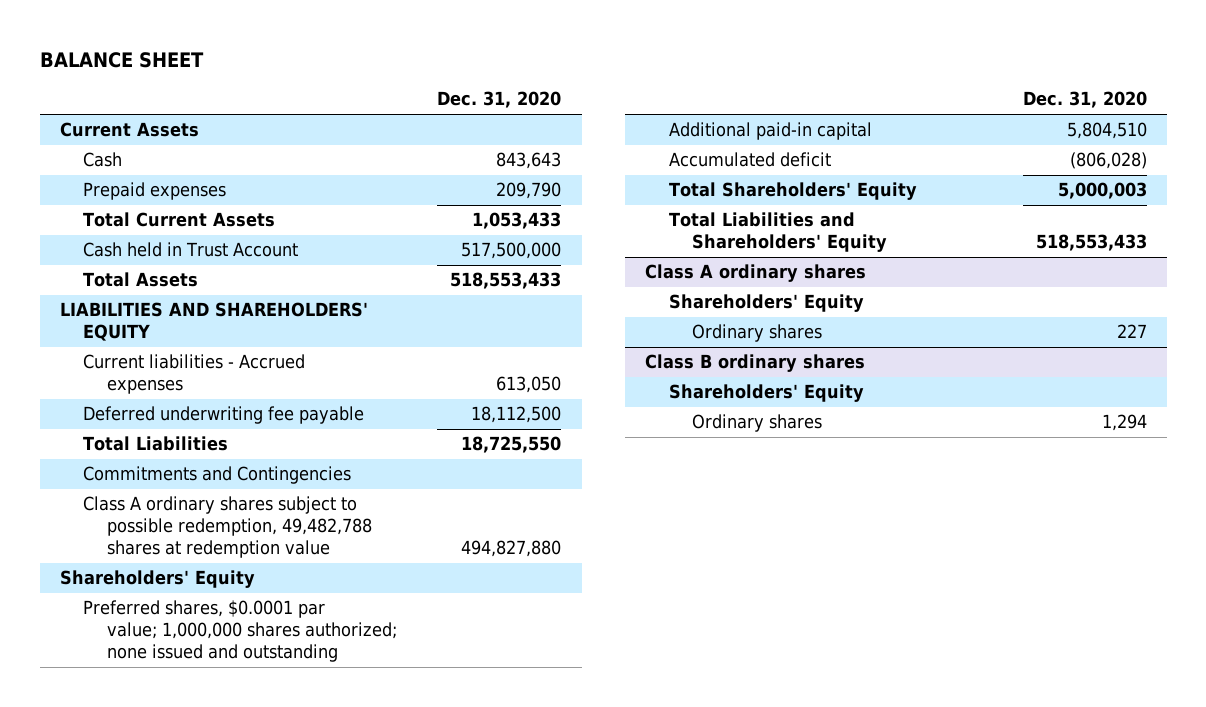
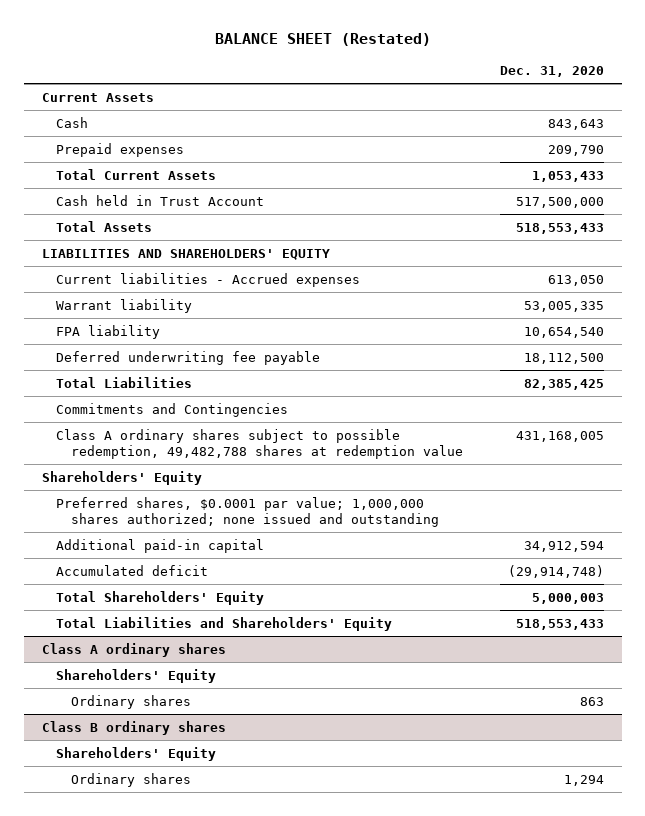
[39,51,204,68] BALANCE SHEET -> [214,32,431,46] BALANCE SHEET (Restated)
none -> [56,298,193,313] Warrant liability
none -> [56,324,161,339] FPA liability
[461,436,562,454] 18,725,550 -> [523,378,604,390] 82,385,425
[461,540,562,558] 494,827,880 -> [515,430,604,442] 431,168,005
[1066,122,1147,140] 5,804,510 -> [523,540,604,552] 34,912,594
[1069,152,1147,170] (806,028) -> [507,564,604,578] (29,914,748)
[1116,324,1147,339] 227 -> [579,696,604,706] 863

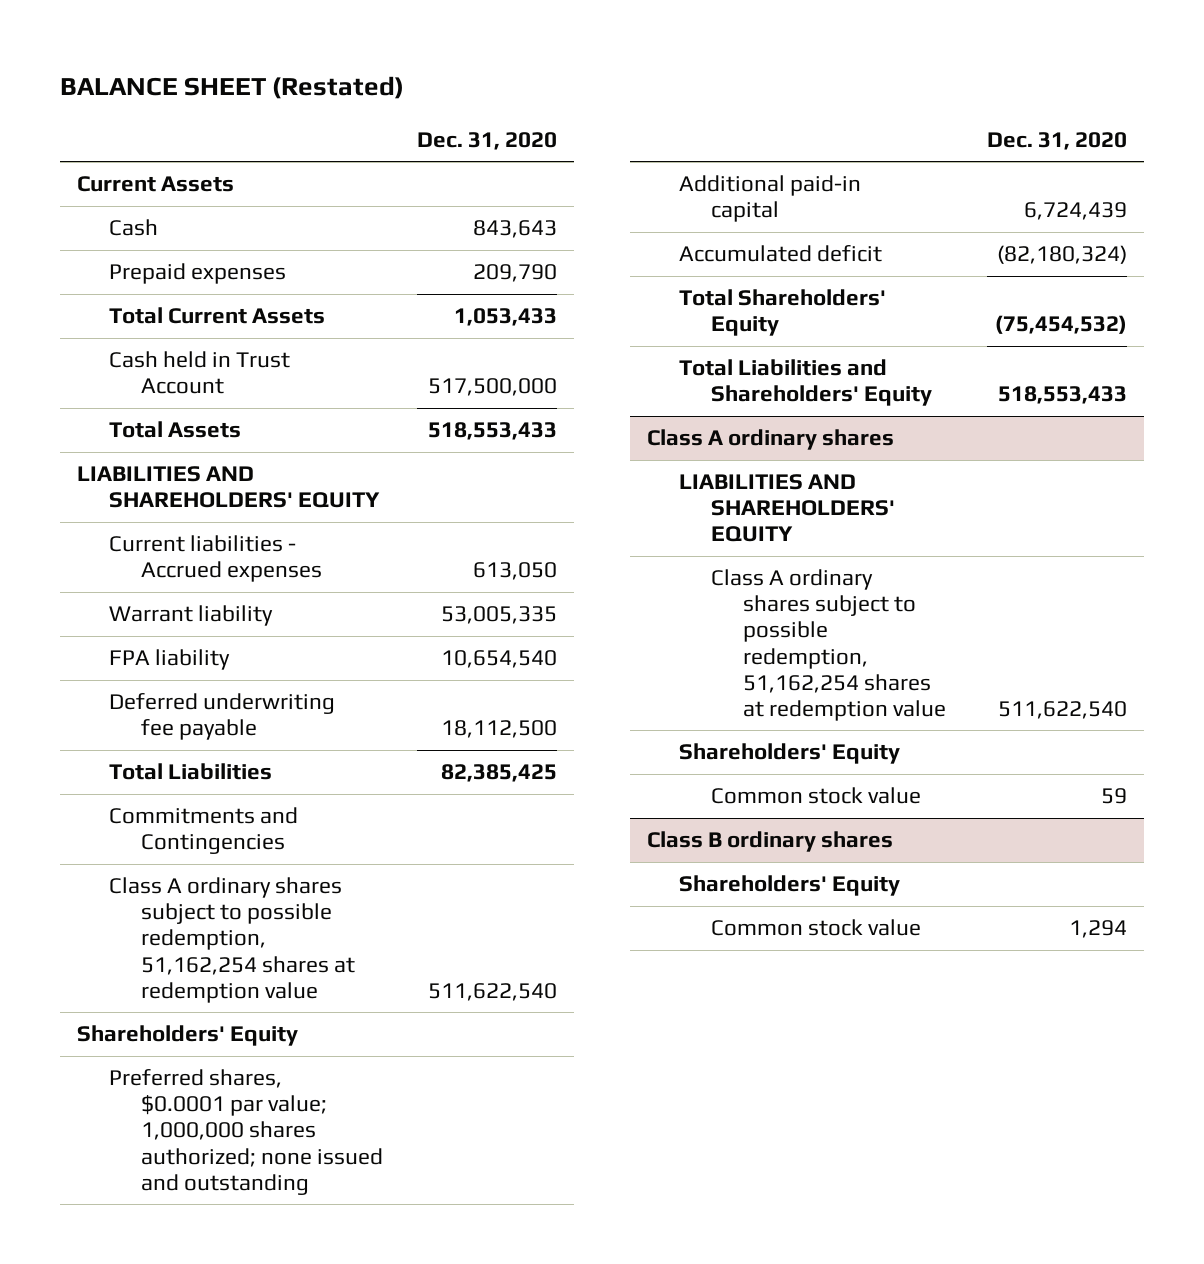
[56,428,464,459] Class A ordinary shares subject to possible redemption, 49,482,788 shares at redemption value -> [108,877,356,1003] Class A ordinary shares subject to possible redemption, 51,162,254 shares at redemption value
[515,430,604,442] 431,168,005 -> [427,982,557,1001] 511,622,540
[523,540,604,552] 34,912,594 -> [1023,202,1127,221] 6,724,439
[507,564,604,578] (29,914,748) -> [996,245,1127,265] (82,180,324)
[531,592,604,604] 5,000,003 -> [994,315,1127,335] (75,454,532)
none -> [679,474,896,543] LIABILITIES AND SHAREHOLDERS' EQUITY
none -> [711,569,947,722] Class A ordinary shares subject to possible redemption, 51,162,254 shares at redemption value
[71,694,192,709] Ordinary shares -> none
none -> [711,787,922,805] Common stock value
[71,772,192,787] Ordinary shares -> [711,919,922,937] Common stock value

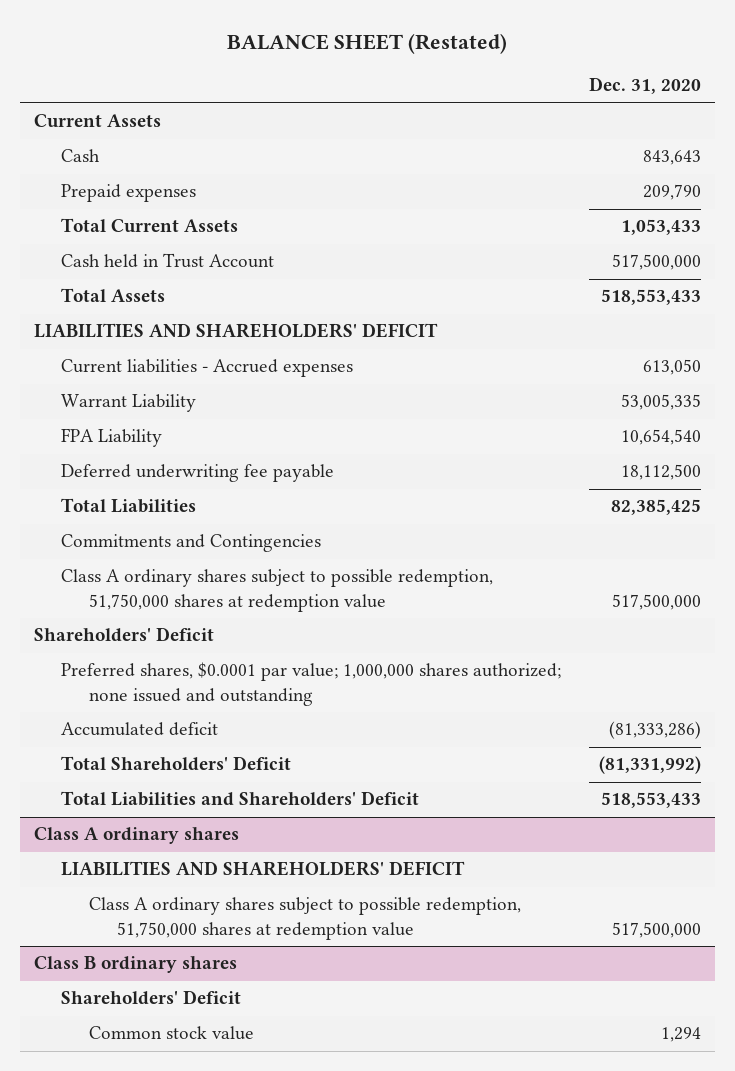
[76,466,380,509] LIABILITIES AND SHAREHOLDERS' EQUITY -> [33,323,438,339] LIABILITIES AND SHAREHOLDERS' DEFICIT
[108,605,273,627] Warrant liability -> [61,394,197,413] Warrant Liability
[108,649,230,671] FPA liability -> [61,428,163,448] FPA Liability
[108,877,356,1003] Class A ordinary shares subject to possible redemption, 51,162,254 shares at redemption value -> [61,569,494,612] Class A ordinary shares subject to possible redemption, 51,750,000 shares at redemption value
[427,982,557,1001] 511,622,540 -> [612,593,702,610] 517,500,000
[76,1025,298,1047] Shareholders' Equity -> [33,627,214,643] Shareholders' Deficit
[679,175,862,223] Additional paid-in capital -> none
[996,245,1127,265] (82,180,324) -> [609,721,702,740] (81,333,286)
[679,289,887,337] Total Shareholders' Equity -> [61,756,292,772] Total Shareholders' Deficit
[994,315,1127,335] (75,454,532) -> [599,756,702,775] (81,331,992)
[679,359,933,407] Total Liabilities and Shareholders' Equity -> [61,791,420,807] Total Liabilities and Shareholders' Deficit
[679,743,901,765] Shareholders' Equity -> none
[711,787,922,805] Common stock value -> none
[679,474,896,543] LIABILITIES AND SHAREHOLDERS' EQUITY -> [61,861,466,877] LIABILITIES AND SHAREHOLDERS' DEFICIT
[711,569,947,722] Class A ordinary shares subject to possible redemption, 51,162,254 shares at redemption value -> [88,897,521,940] Class A ordinary shares subject to possible redemption, 51,750,000 shares at redemption value
[997,701,1127,720] 511,622,540 -> [612,921,702,938] 517,500,000
[679,875,901,897] Shareholders' Equity -> [61,990,242,1006] Shareholders' Deficit

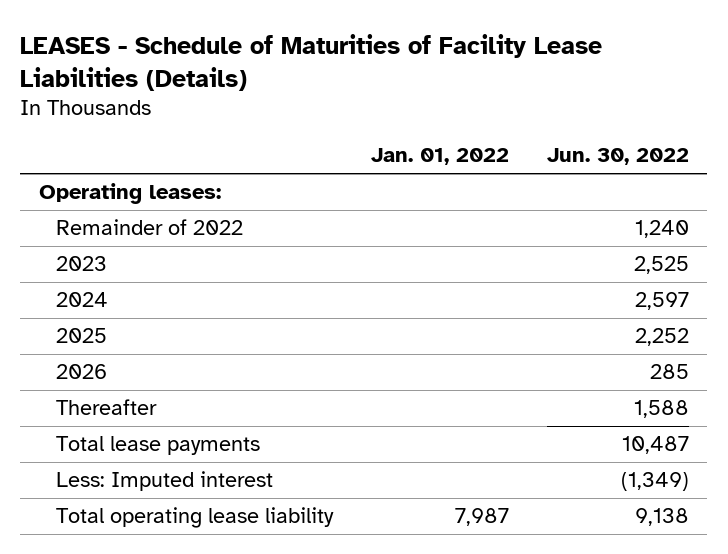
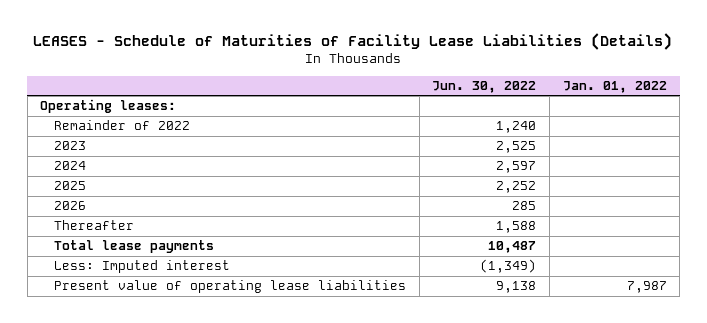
[56,507,335,529] Total operating lease liability -> [54,280,407,294] Present value of operating lease liabilities

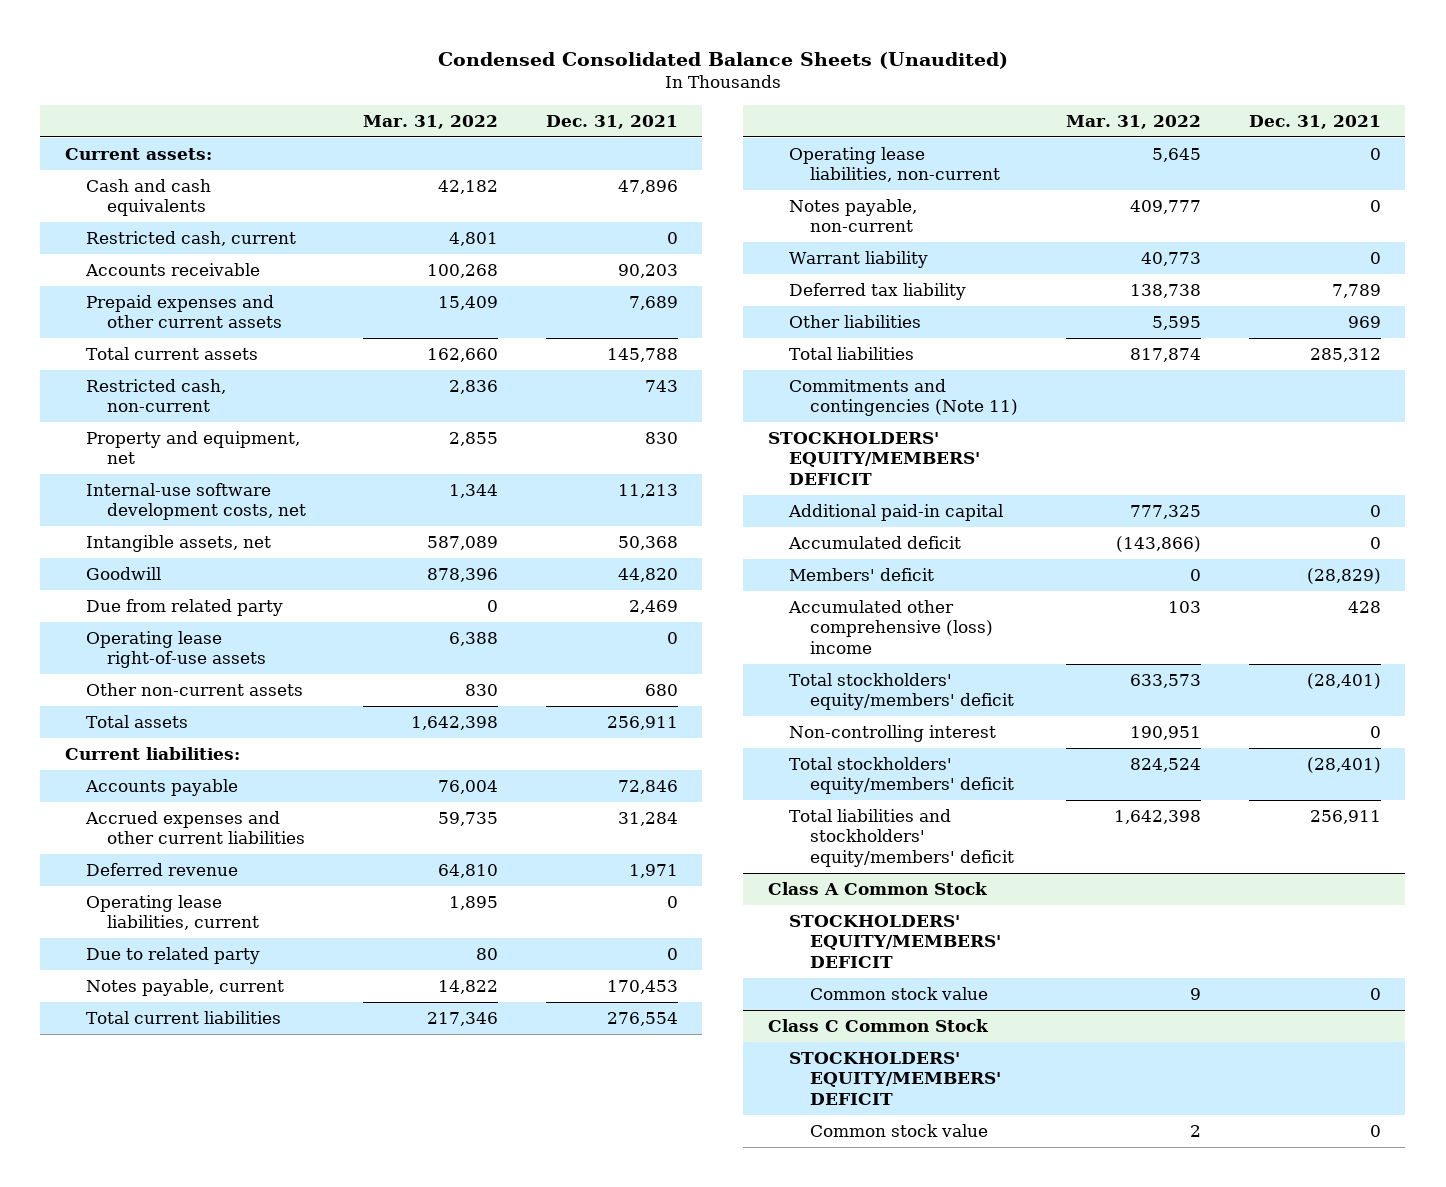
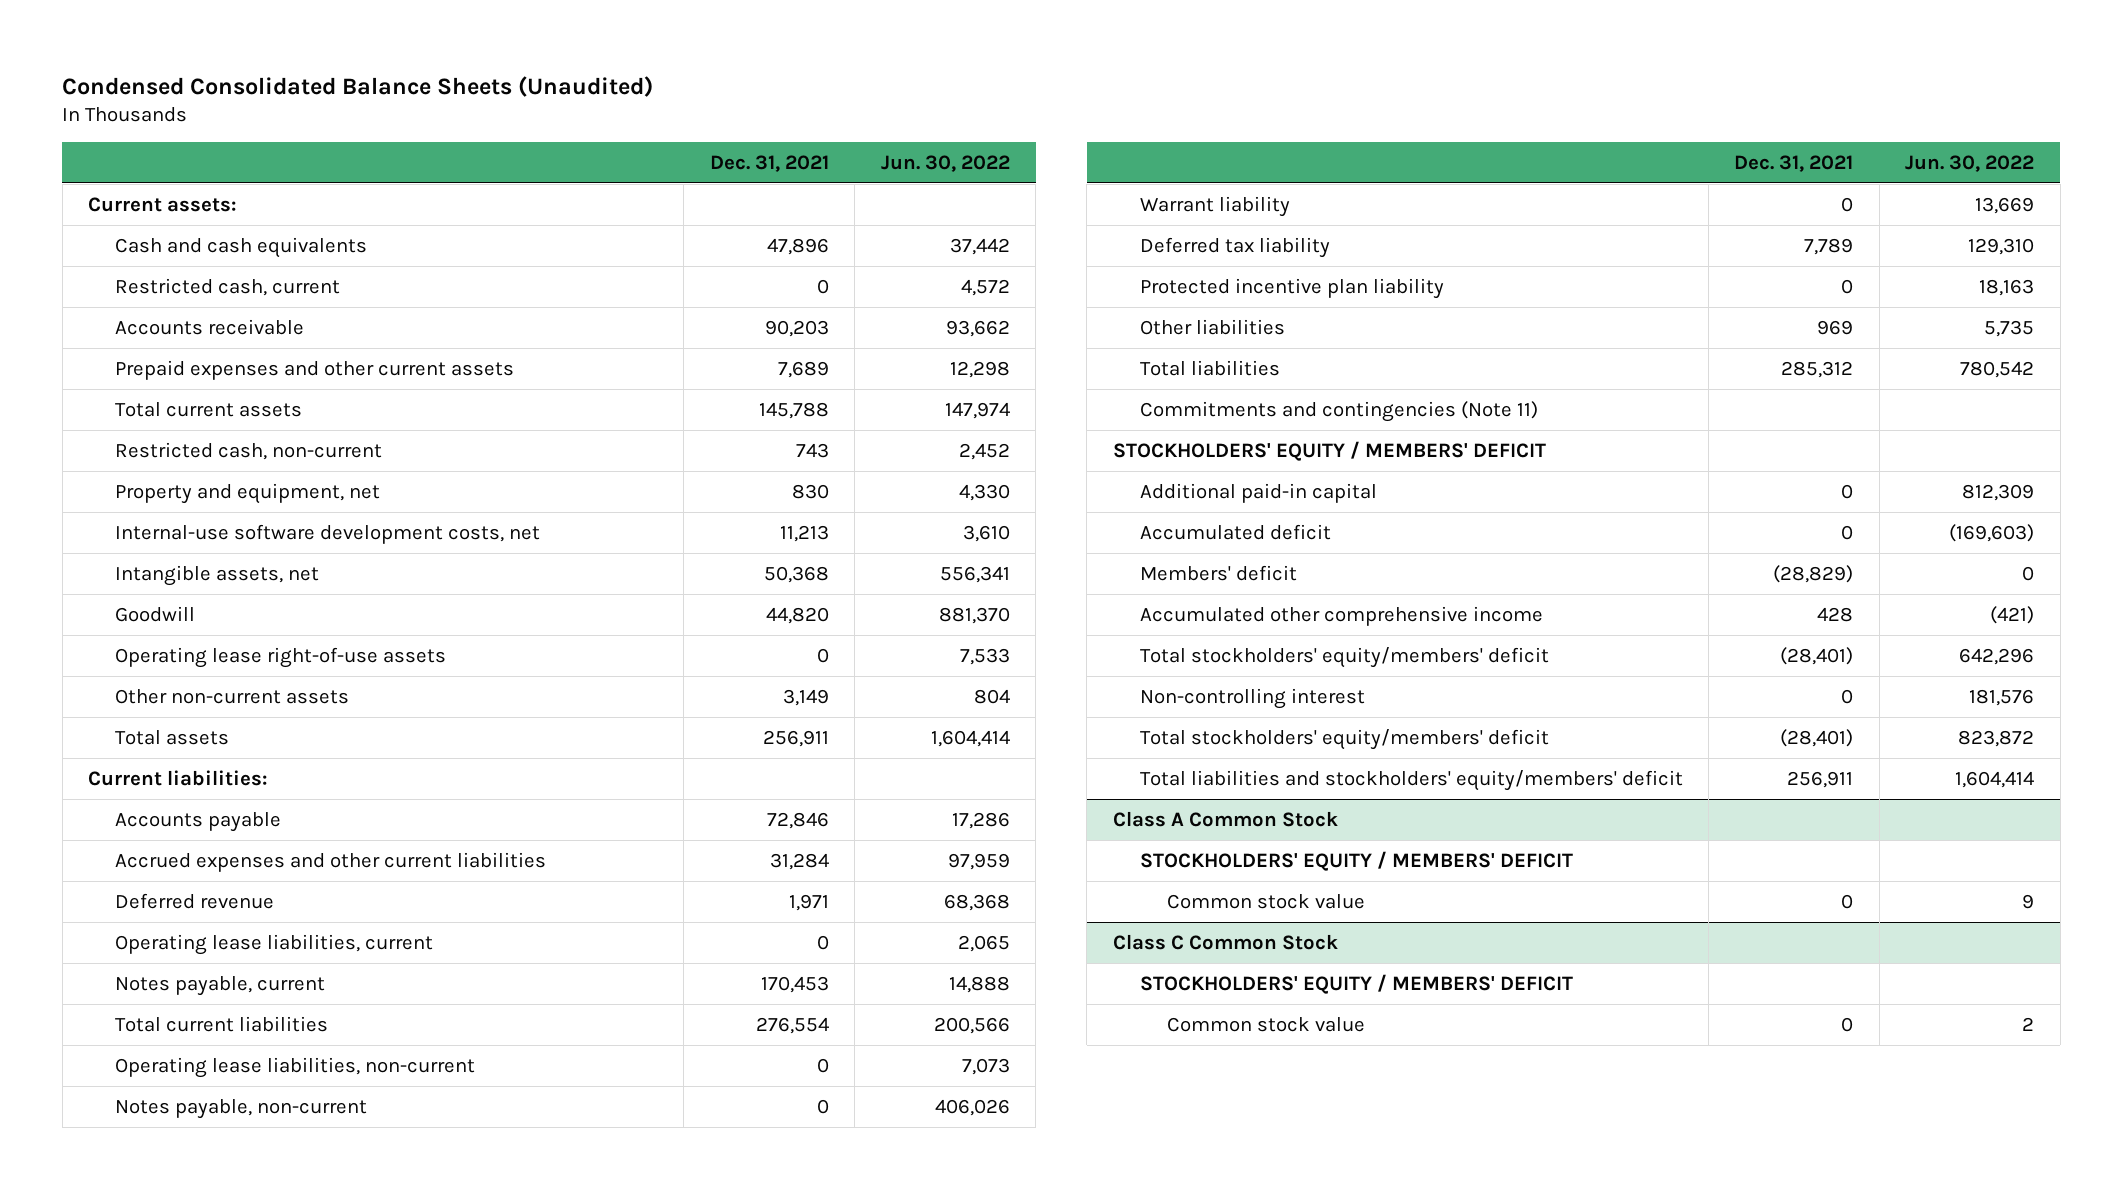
[363,114,499,129] Mar. 31, 2022 -> none
none -> [880,154,1010,172] Jun. 30, 2022
[85,598,283,616] Due from related party -> none
[645,683,679,696] 680 -> [782,688,829,706] 3,149
[85,946,260,964] Due to related party -> none
none -> [1139,277,1444,299] Protected incentive plan liability
[767,431,980,485] STOCKHOLDERS' EQUITY/MEMBERS' DEFICIT -> [1112,440,1546,461] STOCKHOLDERS' EQUITY / MEMBERS' DEFICIT
[787,599,993,654] Accumulated other comprehensive (loss) income -> [1139,605,1543,626] Accumulated other comprehensive income
[788,914,1001,968] STOCKHOLDERS' EQUITY/MEMBERS' DEFICIT -> [1139,850,1573,871] STOCKHOLDERS' EQUITY / MEMBERS' DEFICIT
[788,1051,1001,1105] STOCKHOLDERS' EQUITY/MEMBERS' DEFICIT -> [1139,973,1573,994] STOCKHOLDERS' EQUITY / MEMBERS' DEFICIT

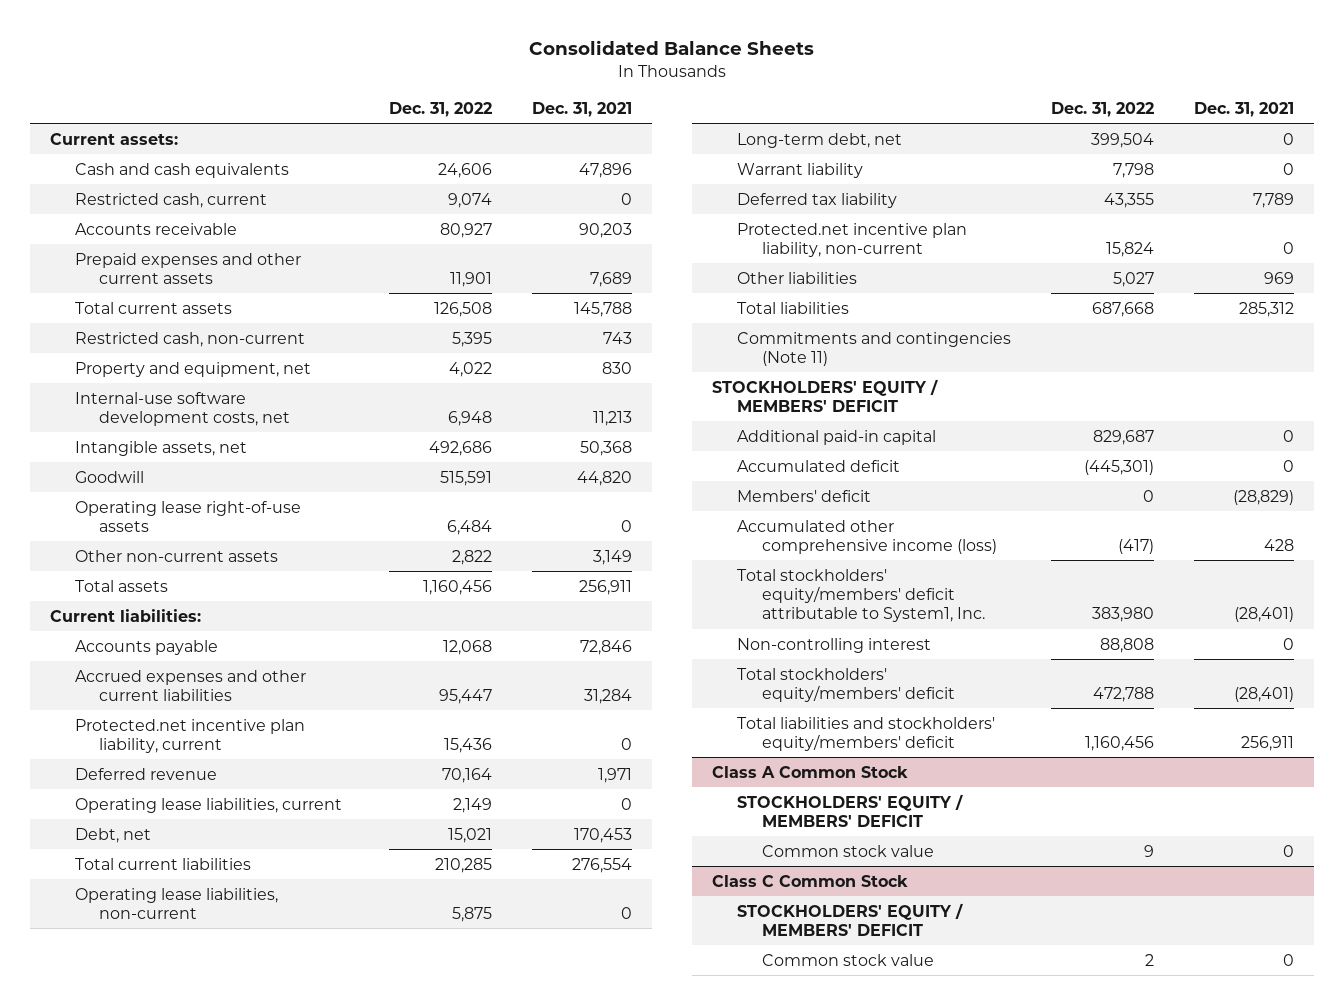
[62,75,654,97] Condensed Consolidated Balance Sheets (Unaudited) -> [529,40,815,56] Consolidated Balance Sheets
[880,154,1010,172] Jun. 30, 2022 -> none
none -> [388,101,492,117] Dec. 31, 2022
none -> [74,718,305,753] Protected.net incentive plan liability, current
[114,975,325,996] Notes payable, current -> [74,827,151,843] Debt, net
[114,1098,367,1119] Notes payable, non-current -> none
none -> [737,132,903,148] Long-term debt, net
[1139,277,1444,299] Protected incentive plan liability -> [737,222,968,257] Protected.net incentive plan liability, non-current
[1139,605,1543,626] Accumulated other comprehensive income -> [737,519,997,554] Accumulated other comprehensive income (loss)
[1139,646,1549,668] Total stockholders' equity/members' deficit -> [737,568,985,623] Total stockholders' equity/members' deficit attributable to System1, Inc.

